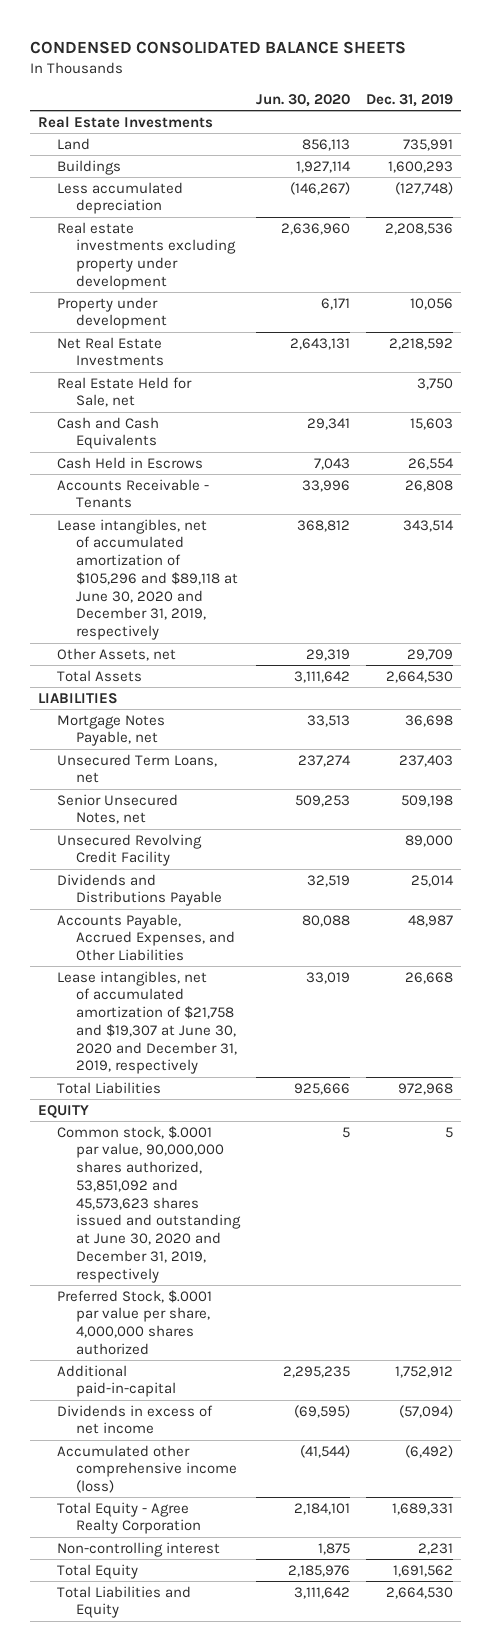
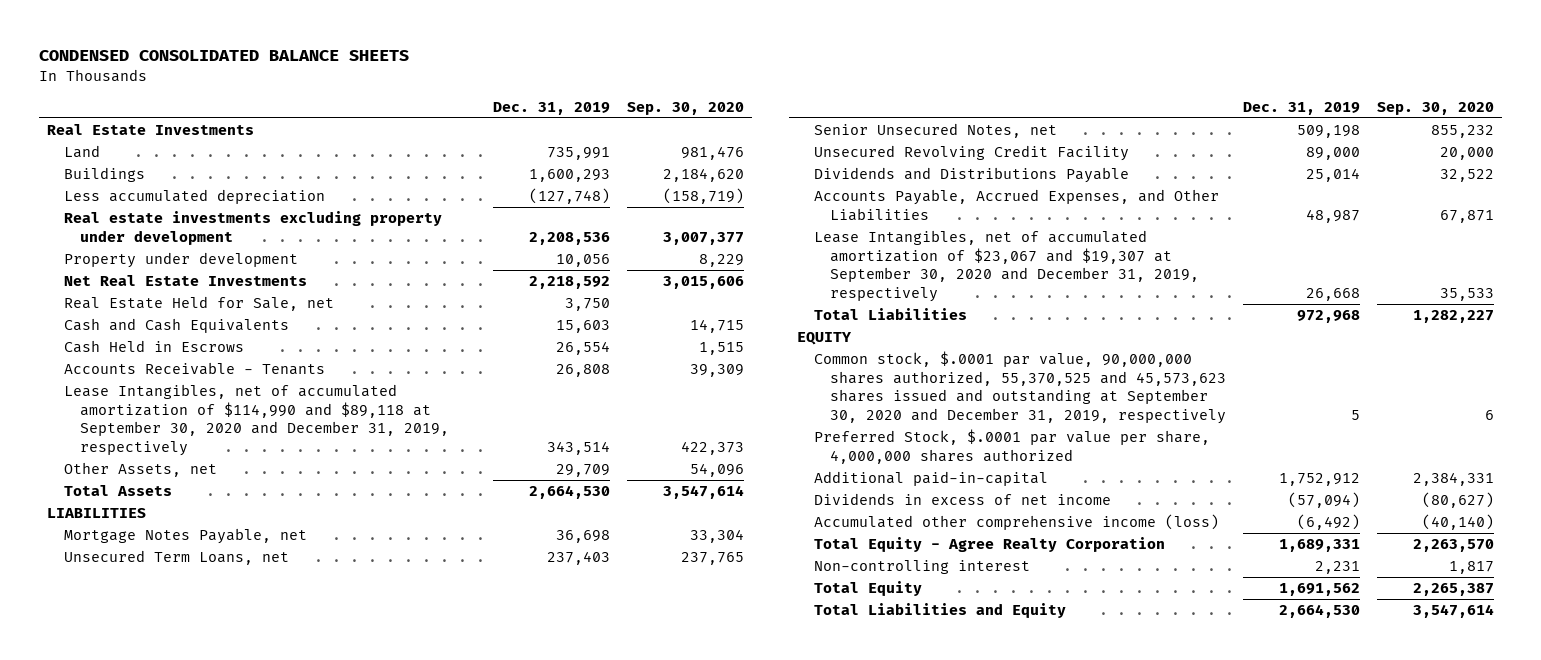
[256,94,351,108] Jun. 30, 2020 -> none
none -> [626,101,744,115] Sep. 30, 2020
[57,518,239,641] Lease intangibles, net of accumulated amortization of $105,296 and $89,118 at June 30, 2020 and December 31, 2019, respectively -> [63,384,450,456] Lease Intangibles, net of accumulated amortization of $114,990 and $89,118 at September 30, 2020 and December 31, 2019, respectively
[57,970,238,1075] Lease intangibles, net of accumulated amortization of $21,758 and $19,307 at June 30, 2020 and December 31, 2019, respectively -> [813,230,1200,302] Lease Intangibles, net of accumulated amortization of $23,067 and $19,307 at September 30, 2020 and December 31, 2019, respectively
[57,1125,242,1283] Common stock, $.0001 par value, 90,000,000 shares authorized, 53,851,092 and 45,573,623 shares issued and outstanding at June 30, 2020 and December 31, 2019, respectively -> [813,351,1227,424] Common stock, $.0001 par value, 90,000,000 shares authorized, 55,370,525 and 45,573,623 shares issued and outstanding at September 30, 2020 and December 31, 2019, respectively

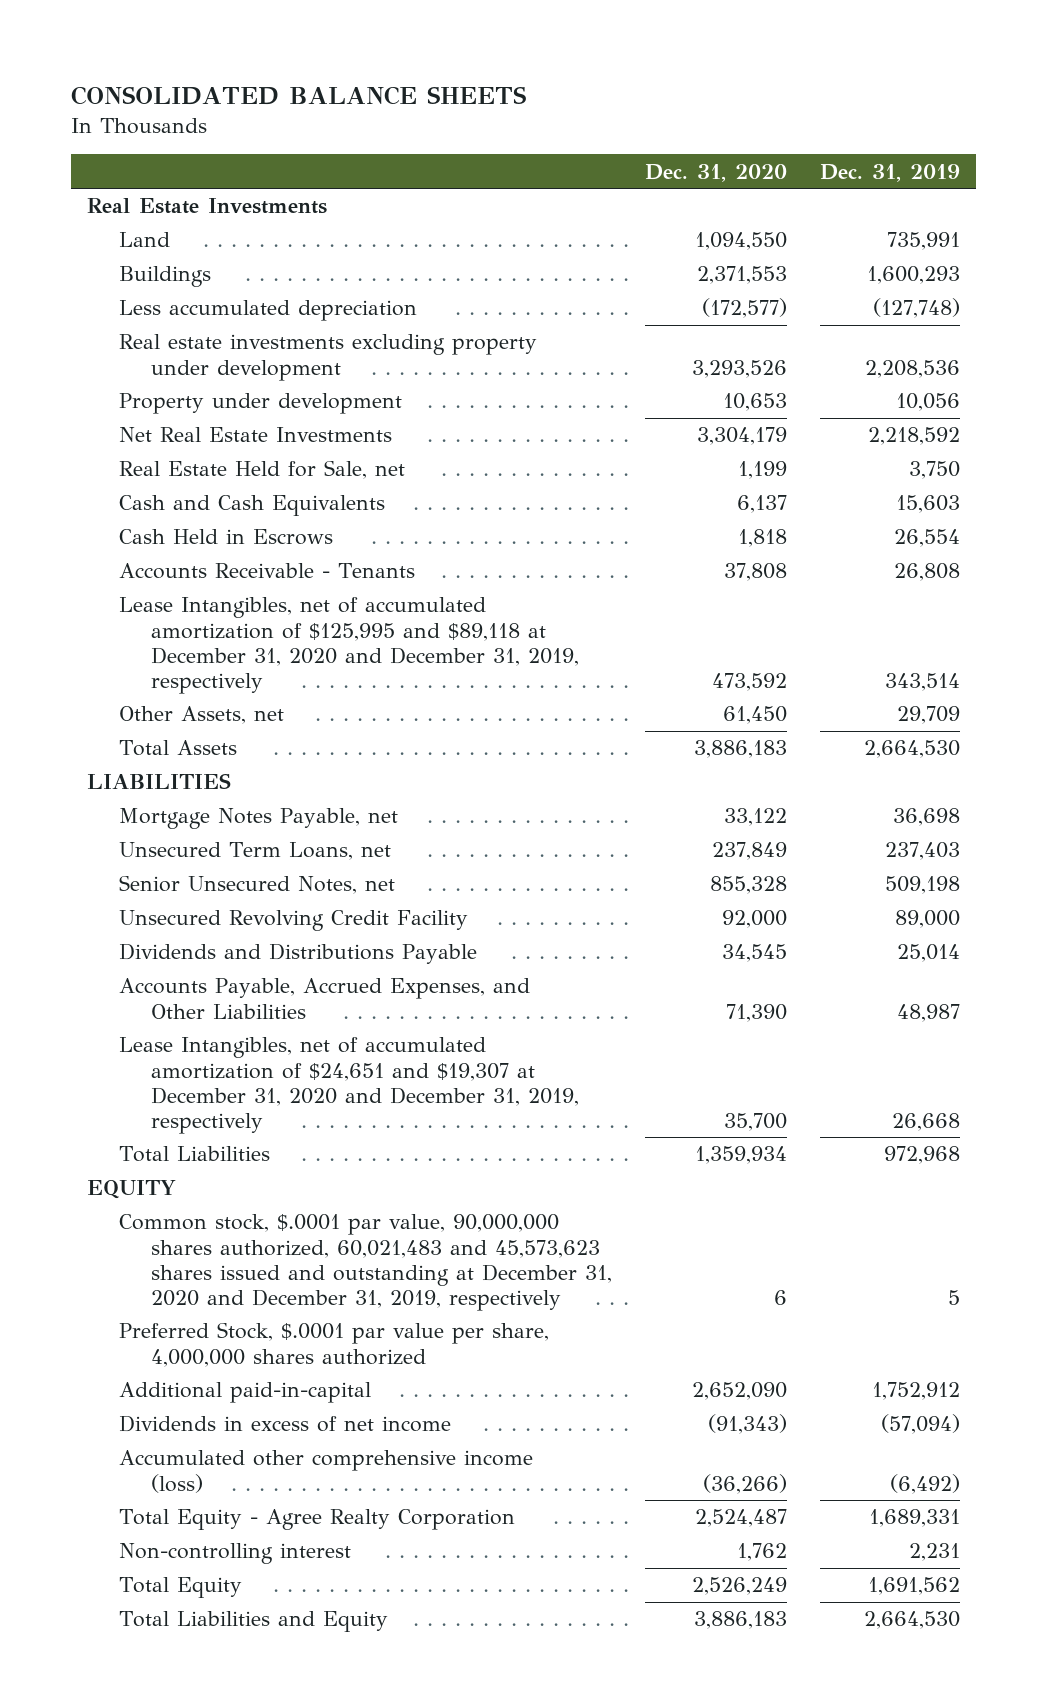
[38,50,409,62] CONDENSED CONSOLIDATED BALANCE SHEETS -> [70,85,526,105] CONSOLIDATED BALANCE SHEETS
[626,101,744,115] Sep. 30, 2020 -> none
none -> [645,163,788,182] Dec. 31, 2020
[63,384,450,456] Lease Intangibles, net of accumulated amortization of $114,990 and $89,118 at September 30, 2020 and December 31, 2019, respectively -> [119,597,580,694] Lease Intangibles, net of accumulated amortization of $125,995 and $89,118 at December 31, 2020 and December 31, 2019, respectively
[813,230,1200,302] Lease Intangibles, net of accumulated amortization of $23,067 and $19,307 at September 30, 2020 and December 31, 2019, respectively -> [119,1037,580,1134] Lease Intangibles, net of accumulated amortization of $24,651 and $19,307 at December 31, 2020 and December 31, 2019, respectively
[813,351,1227,424] Common stock, $.0001 par value, 90,000,000 shares authorized, 55,370,525 and 45,573,623 shares issued and outstanding at September 30, 2020 and December 31, 2019, respectively -> [119,1214,613,1311] Common stock, $.0001 par value, 90,000,000 shares authorized, 60,021,483 and 45,573,623 shares issued and outstanding at December 31, 2020 and December 31, 2019, respectively

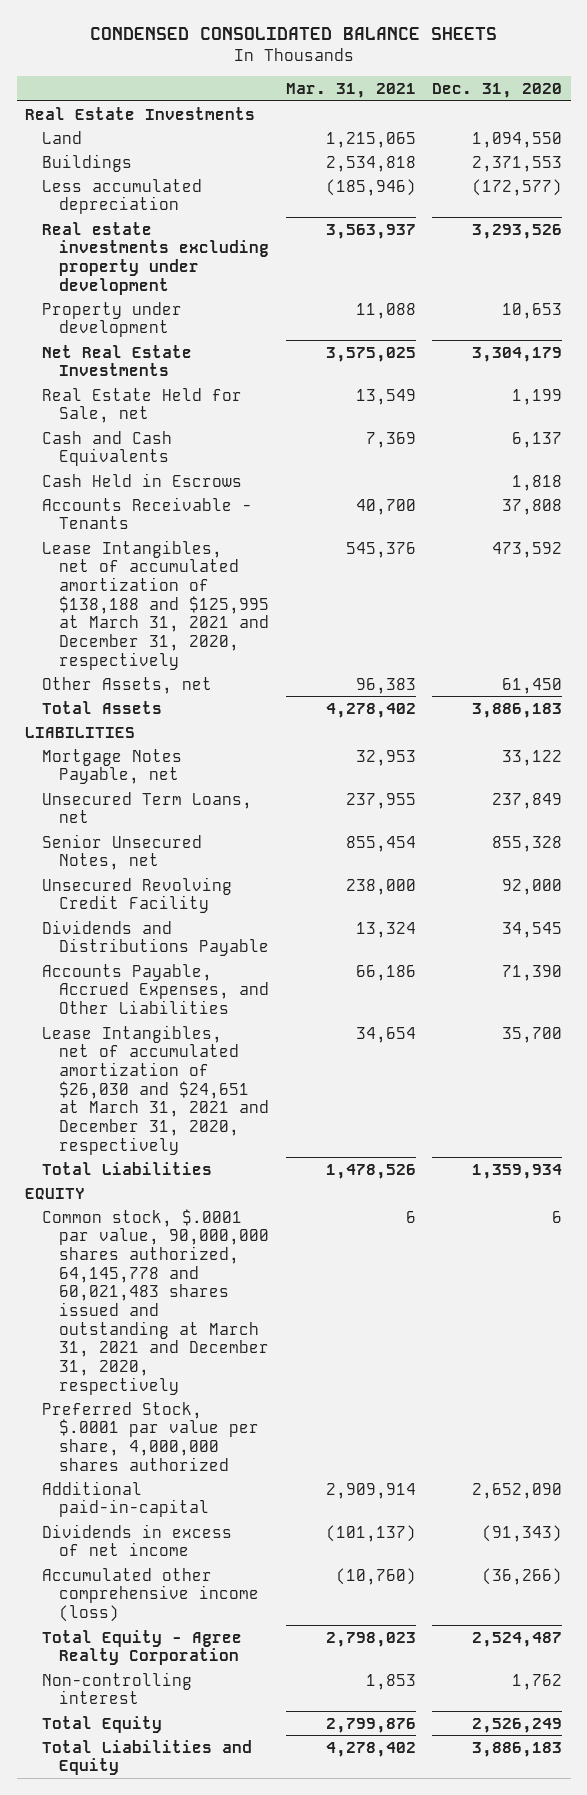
[70,85,526,105] CONSOLIDATED BALANCE SHEETS -> [89,27,497,41] CONDENSED CONSOLIDATED BALANCE SHEETS
[819,163,960,182] Dec. 31, 2019 -> none
none -> [285,82,416,98] Mar. 31, 2021
[119,597,580,694] Lease Intangibles, net of accumulated amortization of $125,995 and $89,118 at December 31, 2020 and December 31, 2019, respectively -> [41,539,269,670] Lease Intangibles, net of accumulated amortization of $138,188 and $125,995 at March 31, 2021 and December 31, 2020, respectively
[119,1037,580,1134] Lease Intangibles, net of accumulated amortization of $24,651 and $19,307 at December 31, 2020 and December 31, 2019, respectively -> [41,1024,269,1155] Lease Intangibles, net of accumulated amortization of $26,030 and $24,651 at March 31, 2021 and December 31, 2020, respectively
[119,1214,613,1311] Common stock, $.0001 par value, 90,000,000 shares authorized, 60,021,483 and 45,573,623 shares issued and outstanding at December 31, 2020 and December 31, 2019, respectively -> [41,1208,269,1395] Common stock, $.0001 par value, 90,000,000 shares authorized, 64,145,778 and 60,021,483 shares issued and outstanding at March 31, 2021 and December 31, 2020, respectively

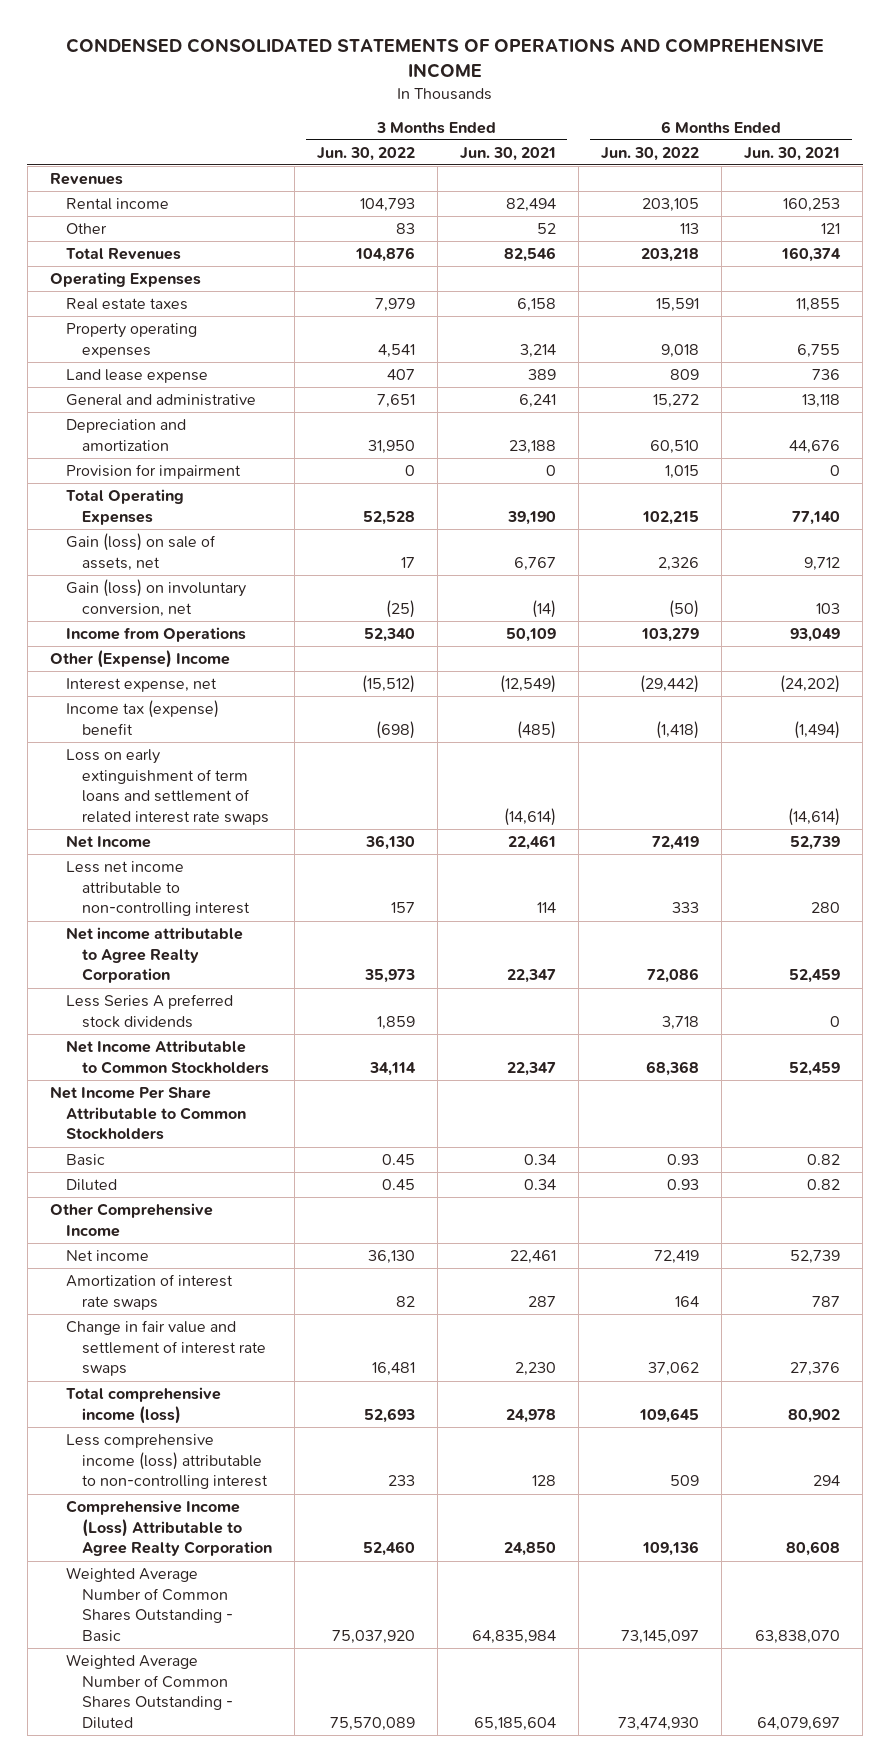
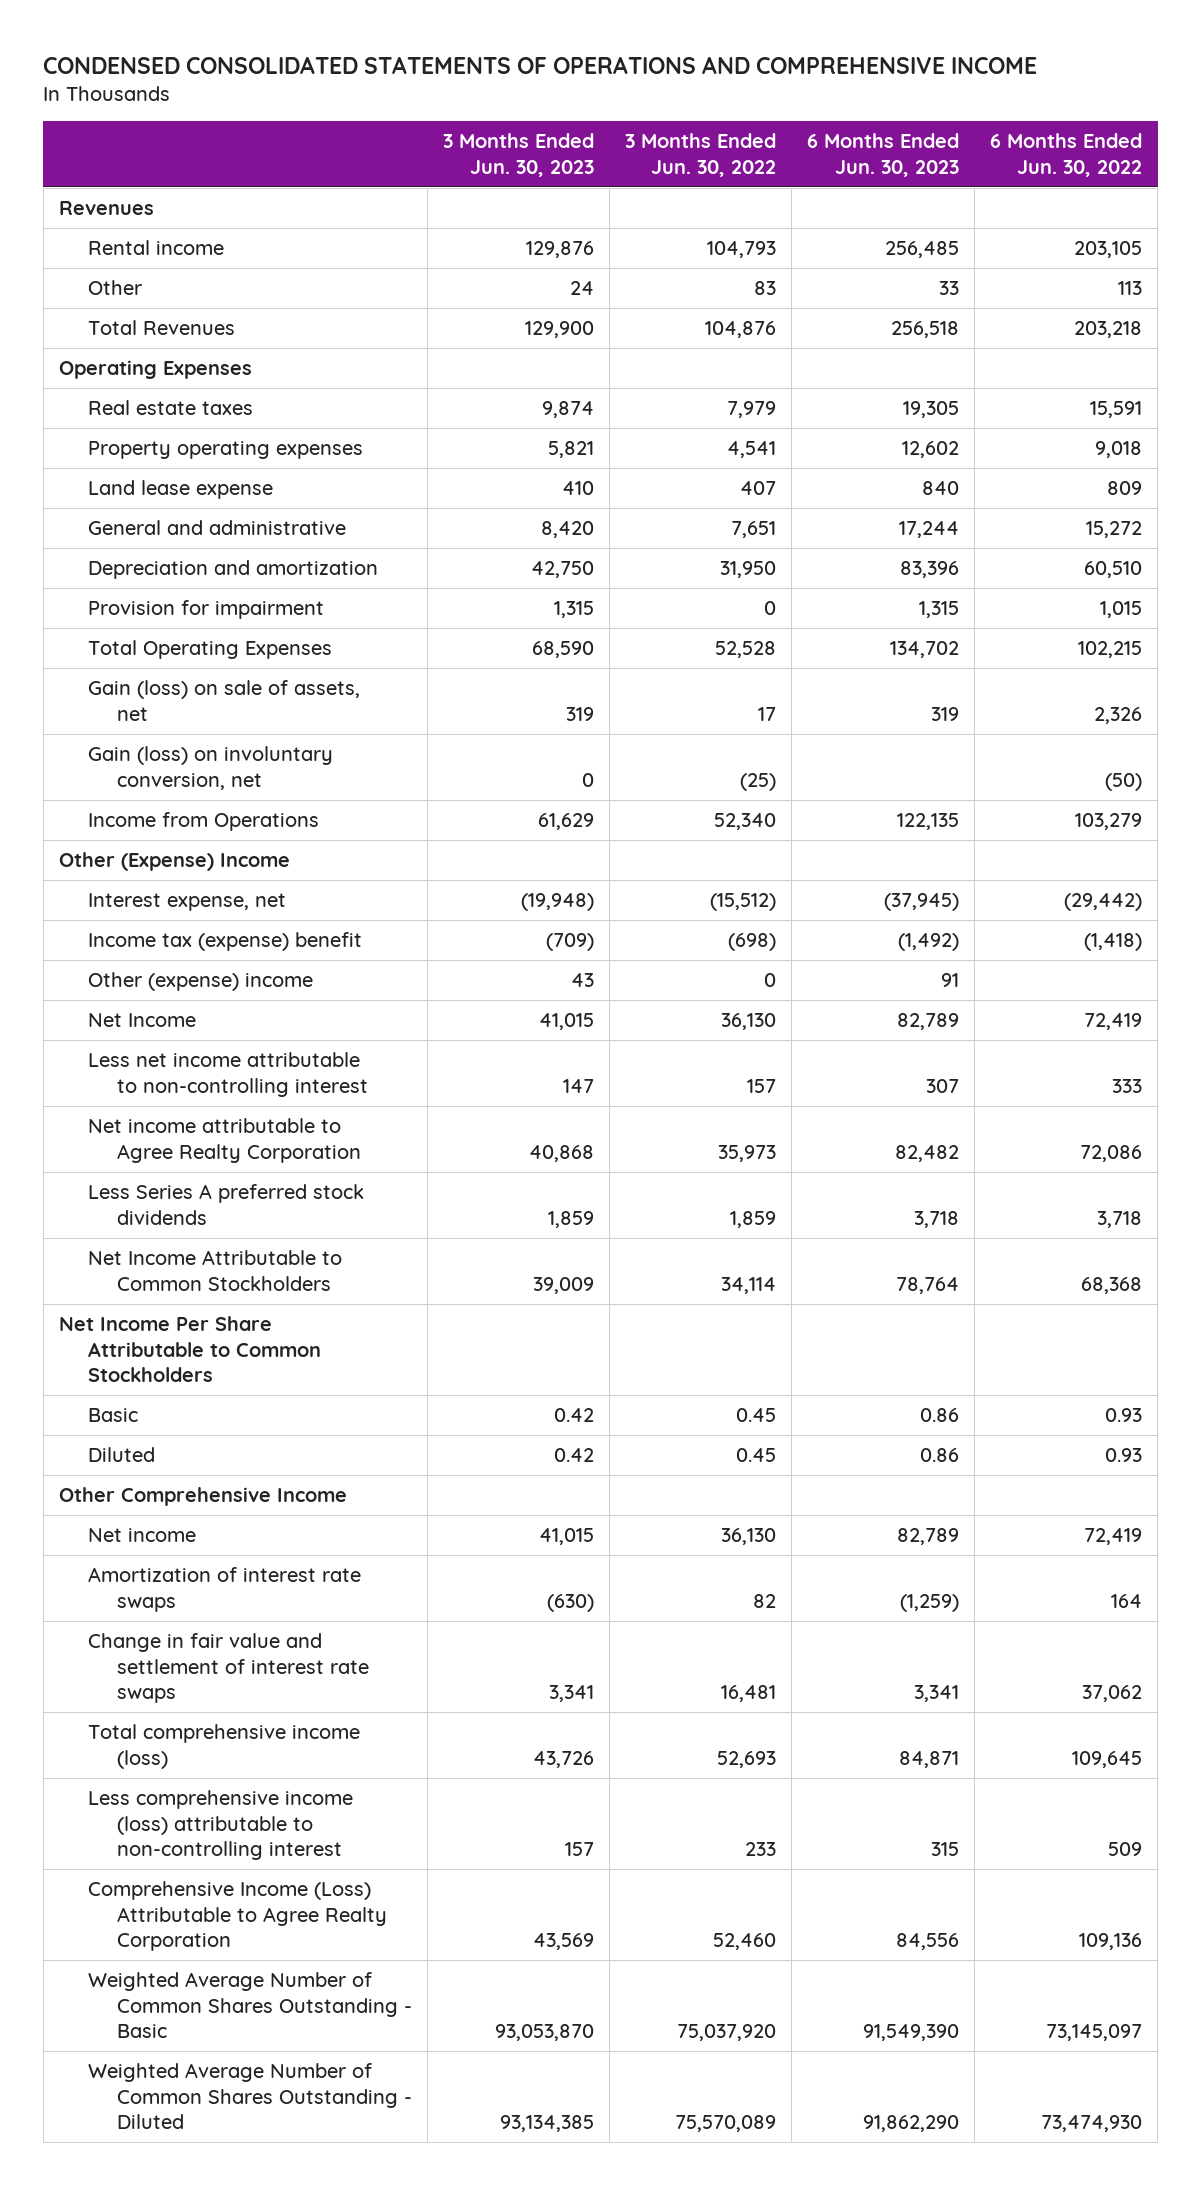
[460,146,557,161] Jun. 30, 2021 -> none
[744,146,841,161] Jun. 30, 2021 -> none
none -> [442,133,594,177] 3 Months Ended Jun. 30, 2023
none -> [806,133,959,177] 6 Months Ended Jun. 30, 2023
[65,748,269,826] Loss on early extinguishment of term loans and settlement of related interest rate swaps -> none
none -> [87,972,313,992] Other (expense) income

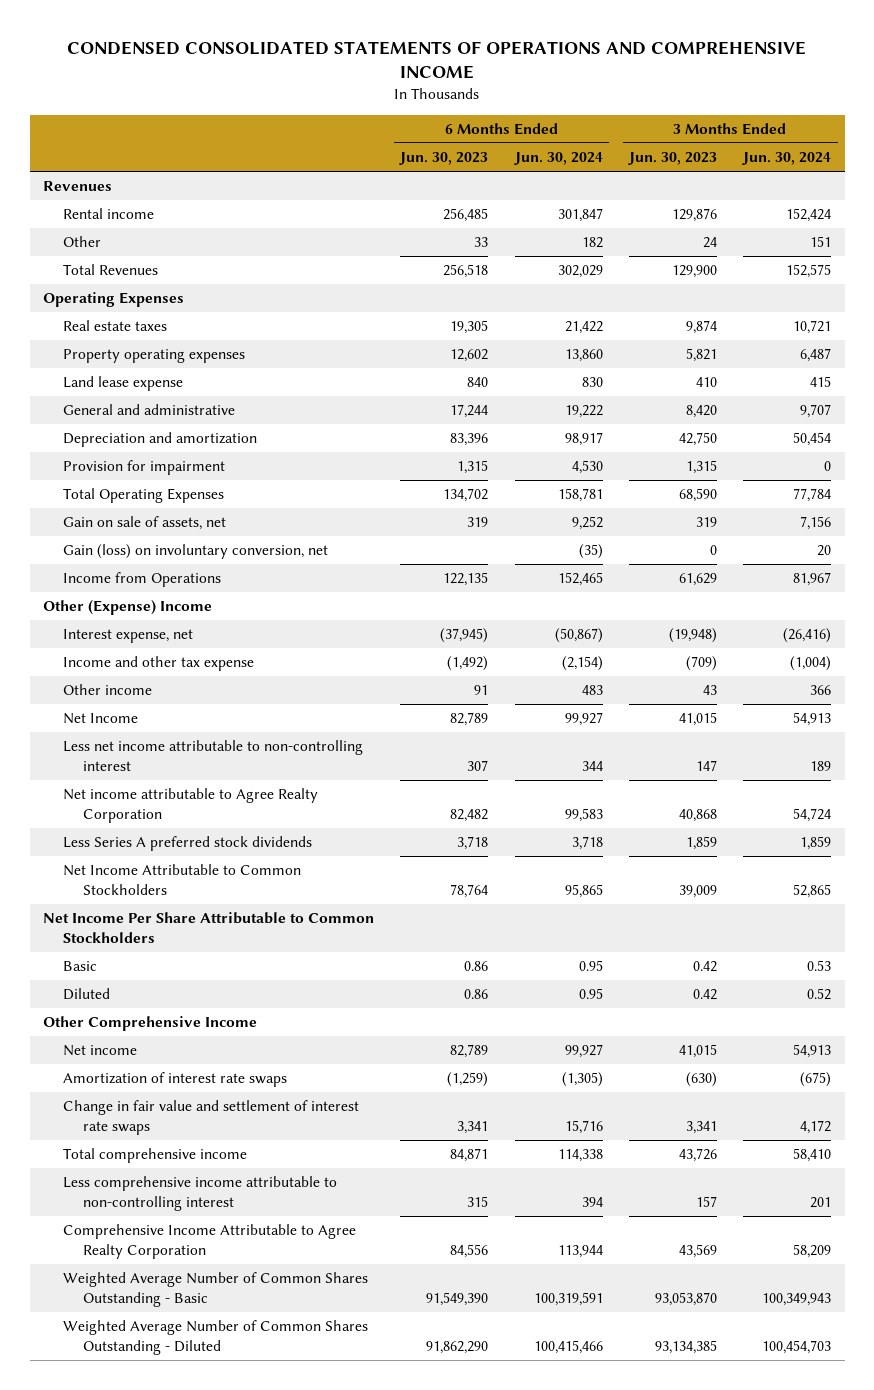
[624,133,776,177] 3 Months Ended Jun. 30, 2022 -> none
[990,133,1143,177] 6 Months Ended Jun. 30, 2022 -> none
none -> [513,152,603,166] Jun. 30, 2024
none -> [742,152,832,166] Jun. 30, 2024
[87,680,360,721] Gain (loss) on sale of assets, net -> [63,516,227,531] Gain on sale of assets, net
[87,932,362,952] Income tax (expense) benefit -> [63,656,255,672] Income and other tax expense
[87,972,313,992] Other (expense) income -> [63,684,153,696] Other income
[87,1724,360,1769] Total comprehensive income (loss) -> [63,1148,248,1164] Total comprehensive income
[87,1790,353,1861] Less comprehensive income (loss) attributable to non-controlling interest -> [63,1176,338,1212] Less comprehensive income attributable to non-controlling interest
[87,1881,387,1952] Comprehensive Income (Loss) Attributable to Agree Realty Corporation -> [63,1224,357,1260] Comprehensive Income Attributable to Agree Realty Corporation

